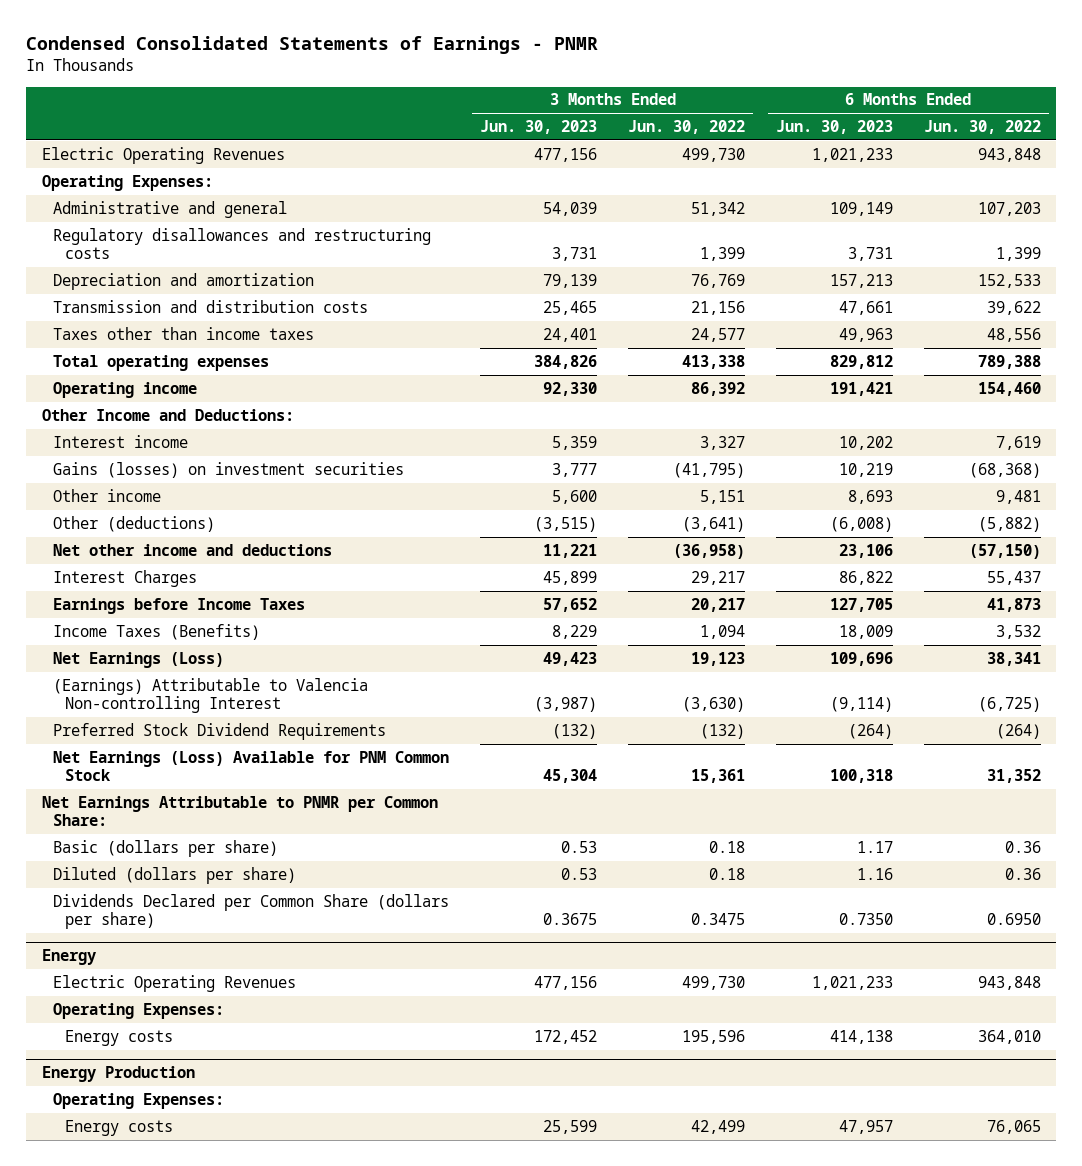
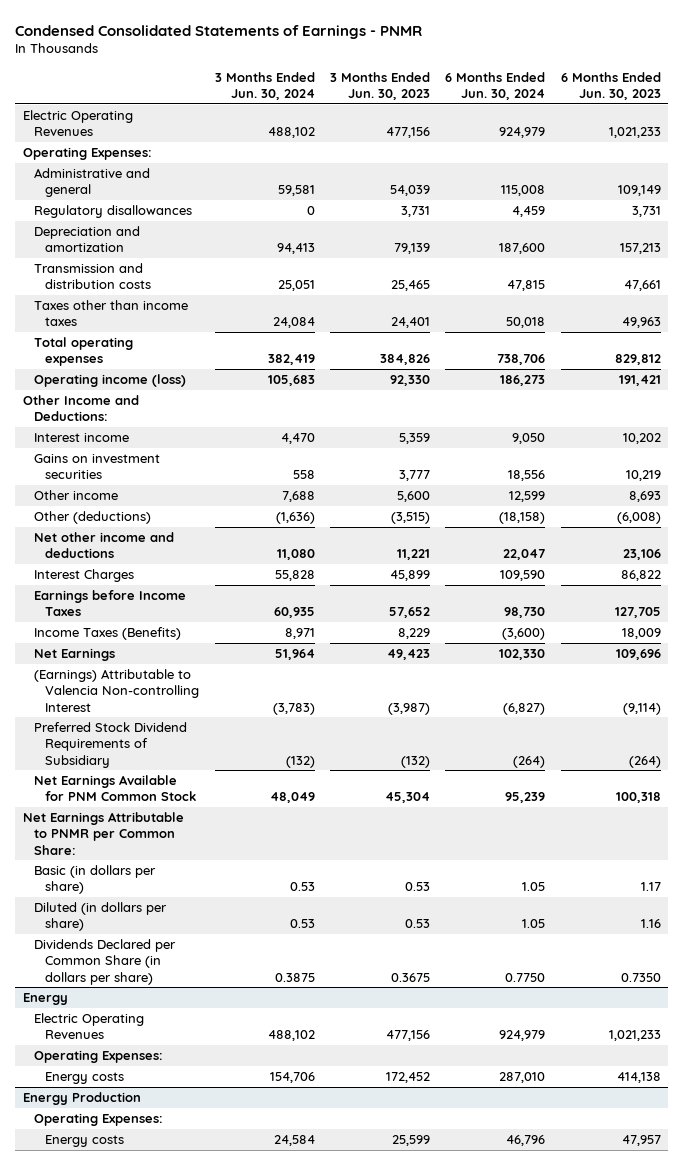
[628,120,746,135] Jun. 30, 2022 -> none
[923,120,1041,135] Jun. 30, 2022 -> none
none -> [214,71,315,100] 3 Months Ended Jun. 30, 2024
none -> [445,71,546,100] 6 Months Ended Jun. 30, 2024
[53,227,432,260] Regulatory disallowances and restructuring costs -> [34,205,193,219] Regulatory disallowances
[53,381,198,398] Operating income -> [34,374,187,388] Operating income (loss)
[53,461,405,478] Gains (losses) on investment securities -> [34,454,161,480] Gains on investment securities
[53,651,225,668] Net Earnings (Loss) -> [34,648,116,662] Net Earnings
[53,722,387,740] Preferred Stock Dividend Requirements -> [34,722,188,768] Preferred Stock Dividend Requirements of Subsidiary
[53,750,450,782] Net Earnings (Loss) Available for PNM Common Stock -> [34,775,197,802] Net Earnings Available for PNM Common Stock
[53,839,279,857] Basic (dollars per share) -> [34,865,157,895] Basic (in dollars per share)
[53,866,297,884] Diluted (dollars per share) -> [34,902,168,932] Diluted (in dollars per share)
[53,893,450,930] Dividends Declared per Common Share (dollars per share) -> [34,939,177,985] Dividends Declared per Common Share (in dollars per share)

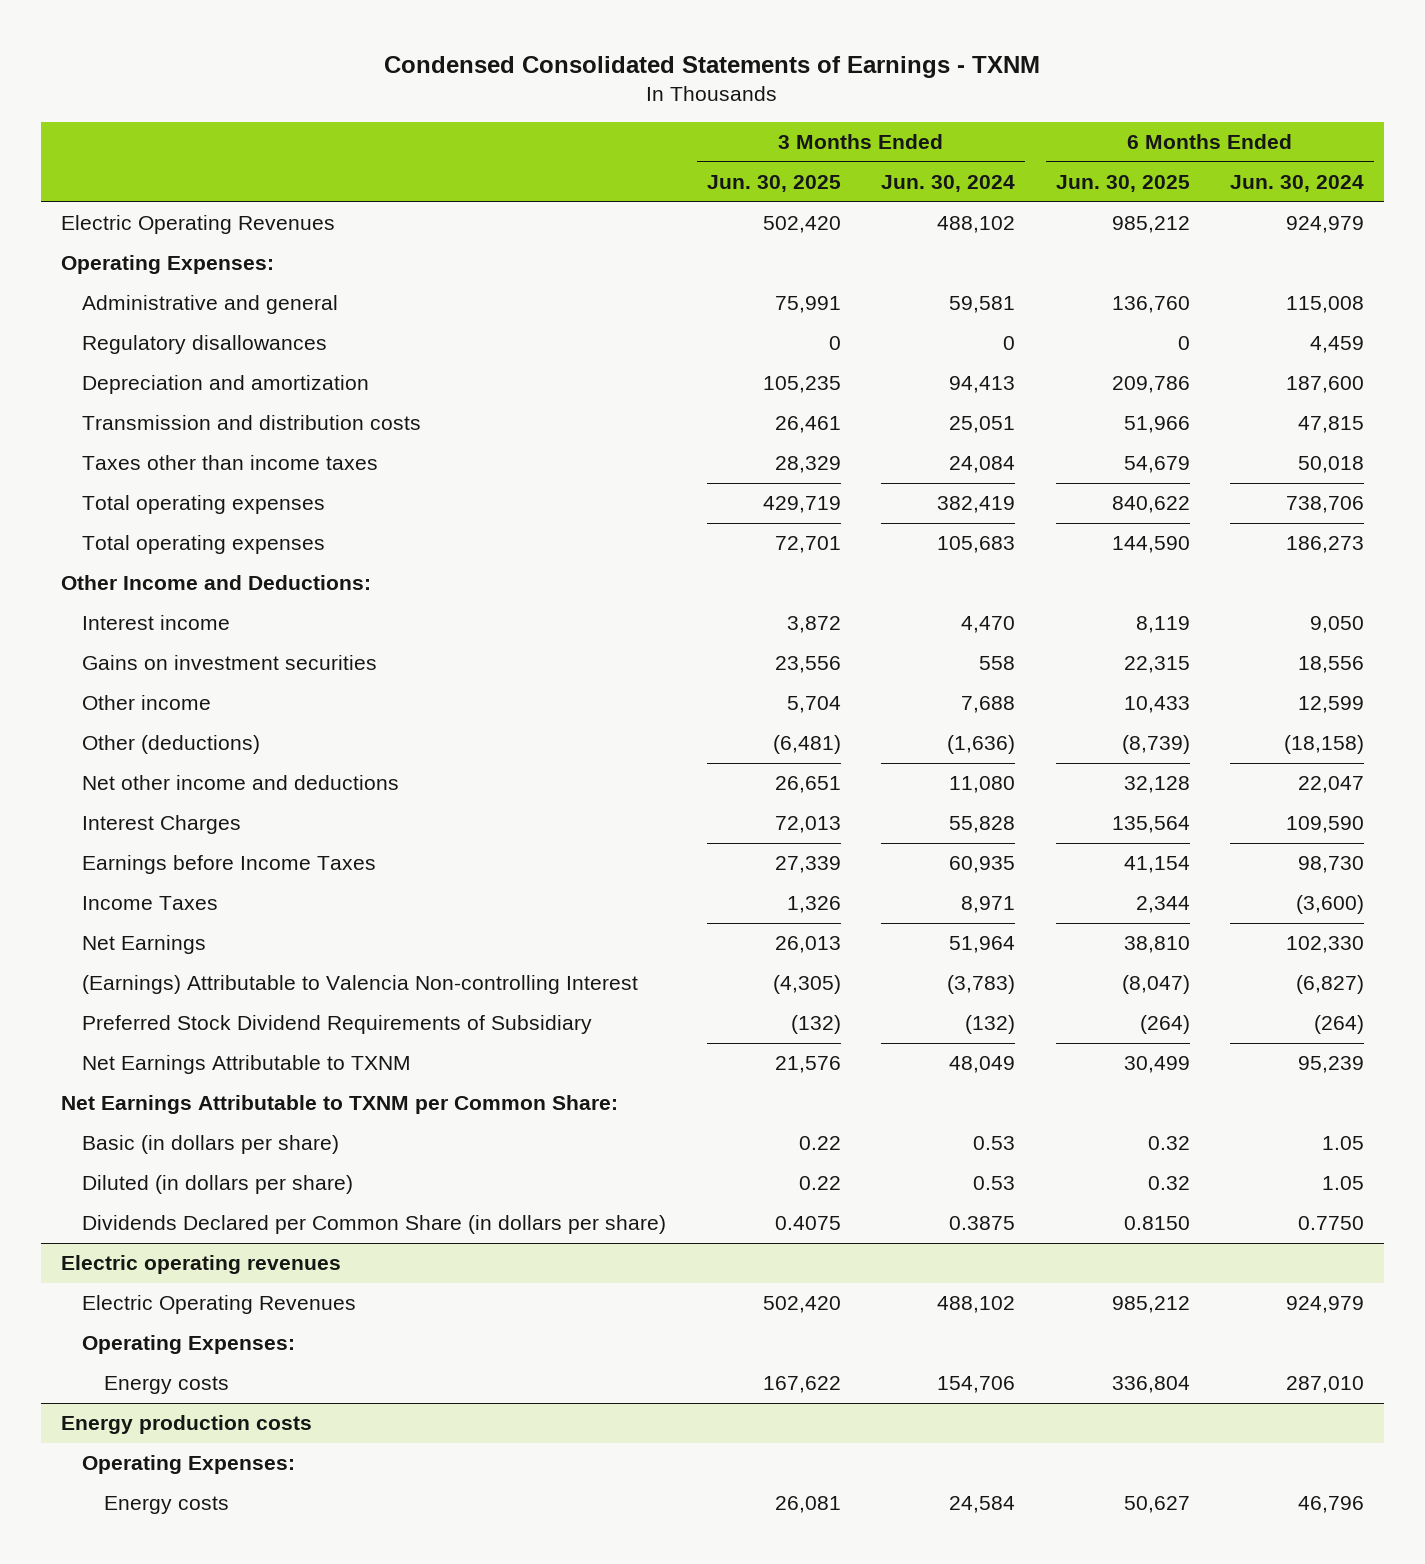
[15,24,423,39] Condensed Consolidated Statements of Earnings - PNMR -> [384,56,1041,79] Condensed Consolidated Statements of Earnings - TXNM
[330,71,431,100] 3 Months Ended Jun. 30, 2023 -> none
[560,71,661,100] 6 Months Ended Jun. 30, 2023 -> none
none -> [706,175,841,193] Jun. 30, 2025
none -> [1055,175,1190,193] Jun. 30, 2025
[34,374,187,388] Operating income (loss) -> [82,535,326,555] Total operating expenses
[34,627,182,641] Income Taxes (Benefits) -> [82,896,219,911] Income Taxes
[34,775,197,802] Net Earnings Available for PNM Common Stock -> [82,1055,412,1075] Net Earnings Attributable to TXNM
[22,812,184,855] Net Earnings Attributable to PNMR per Common Share: -> [60,1095,618,1115] Net Earnings Attributable to TXNM per Common Share:
[22,993,68,1006] Energy -> [60,1255,341,1275] Electric operating revenues
[22,1092,141,1106] Energy Production -> [60,1415,312,1435] Energy production costs

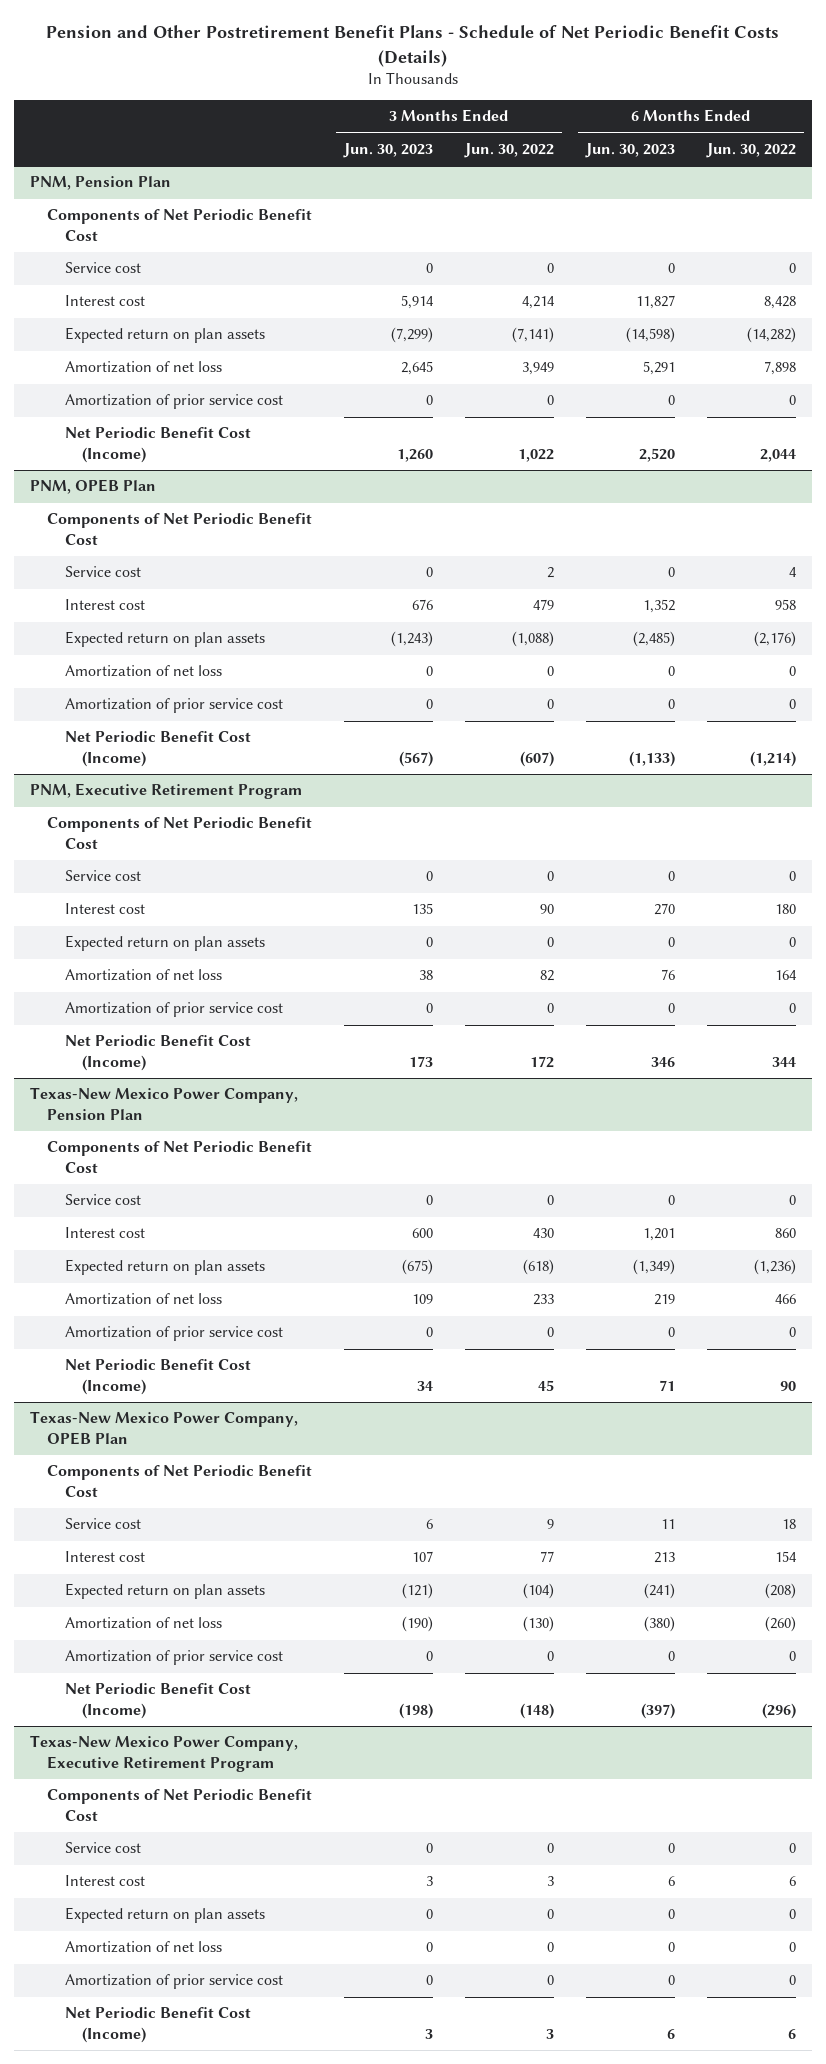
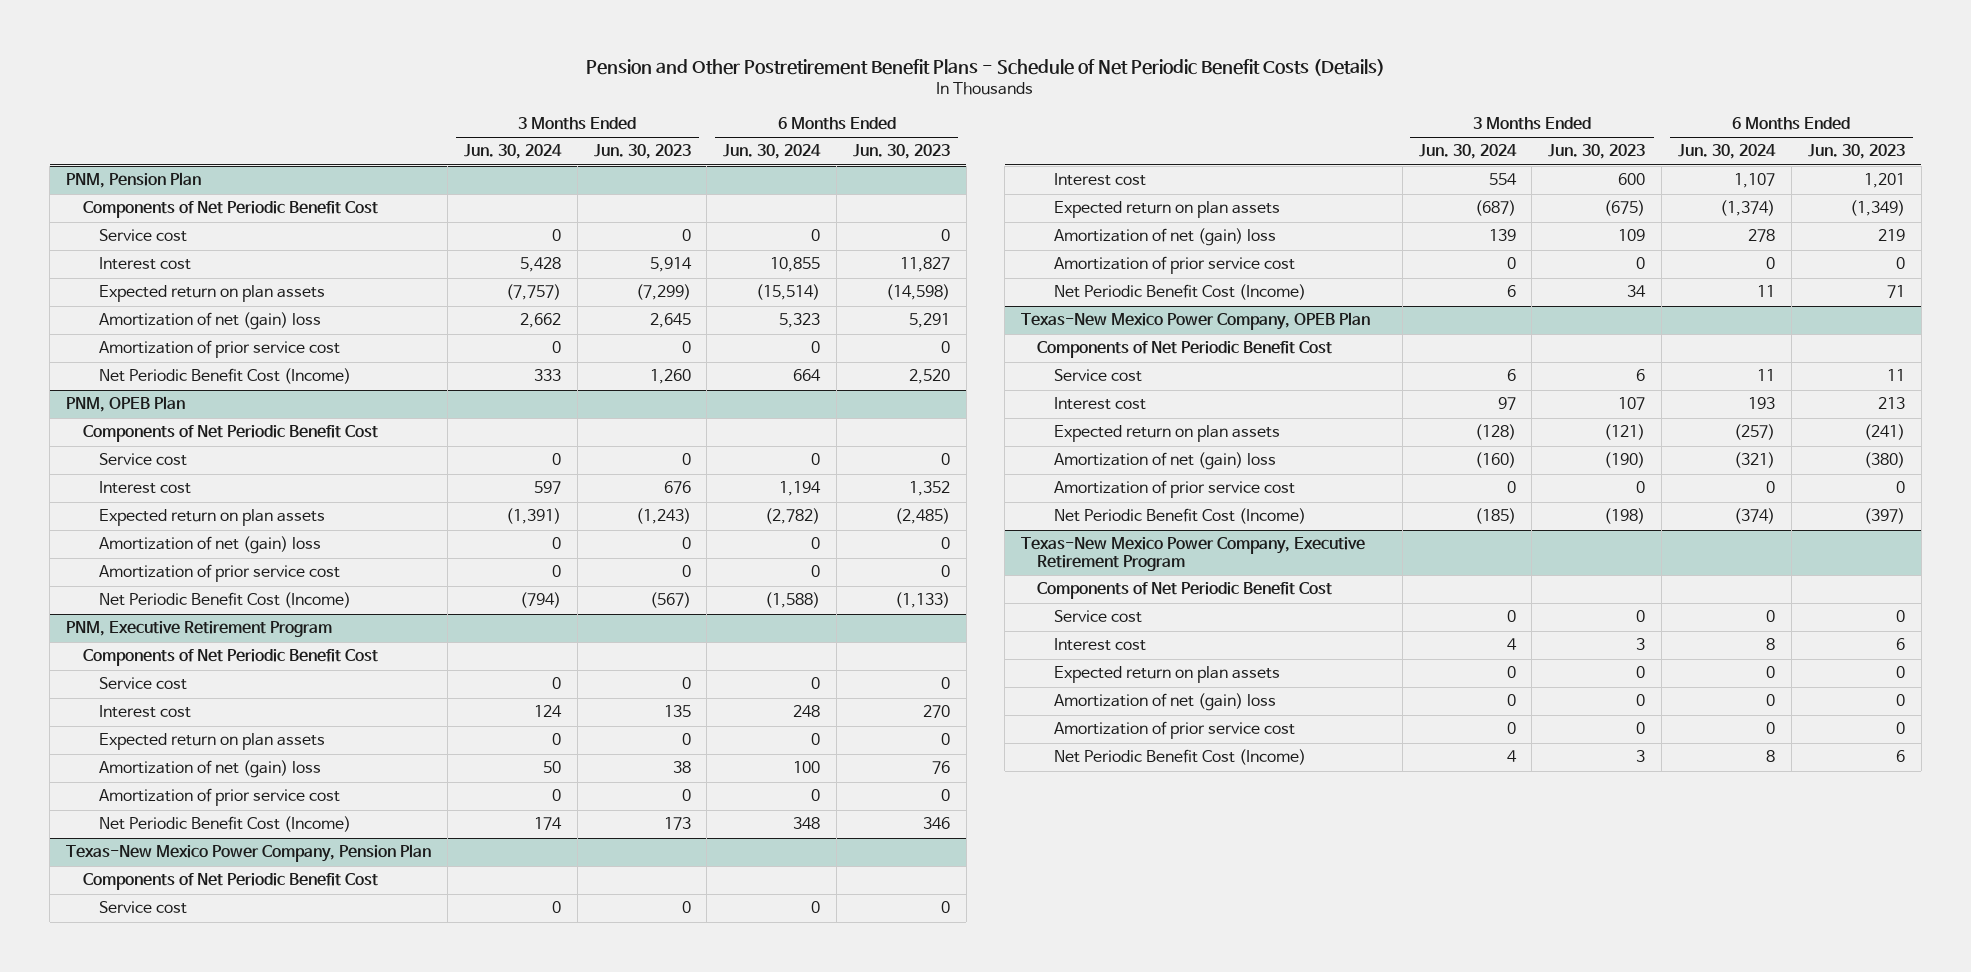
[464,142,555,158] Jun. 30, 2022 -> none
[706,142,797,158] Jun. 30, 2022 -> none
none -> [463,144,562,160] Jun. 30, 2024
none -> [723,144,822,160] Jun. 30, 2024
[64,361,222,374] Amortization of net loss -> [98,312,321,331] Amortization of net (gain) loss
[64,665,222,678] Amortization of net loss -> [98,536,321,555] Amortization of net (gain) loss
[64,969,222,982] Amortization of net loss -> [98,760,321,779] Amortization of net (gain) loss
[64,1293,222,1306] Amortization of net loss -> [1053,228,1276,247] Amortization of net (gain) loss
[64,1617,222,1630] Amortization of net loss -> [1053,452,1276,471] Amortization of net (gain) loss
[64,1941,222,1954] Amortization of net loss -> [1053,693,1276,712] Amortization of net (gain) loss

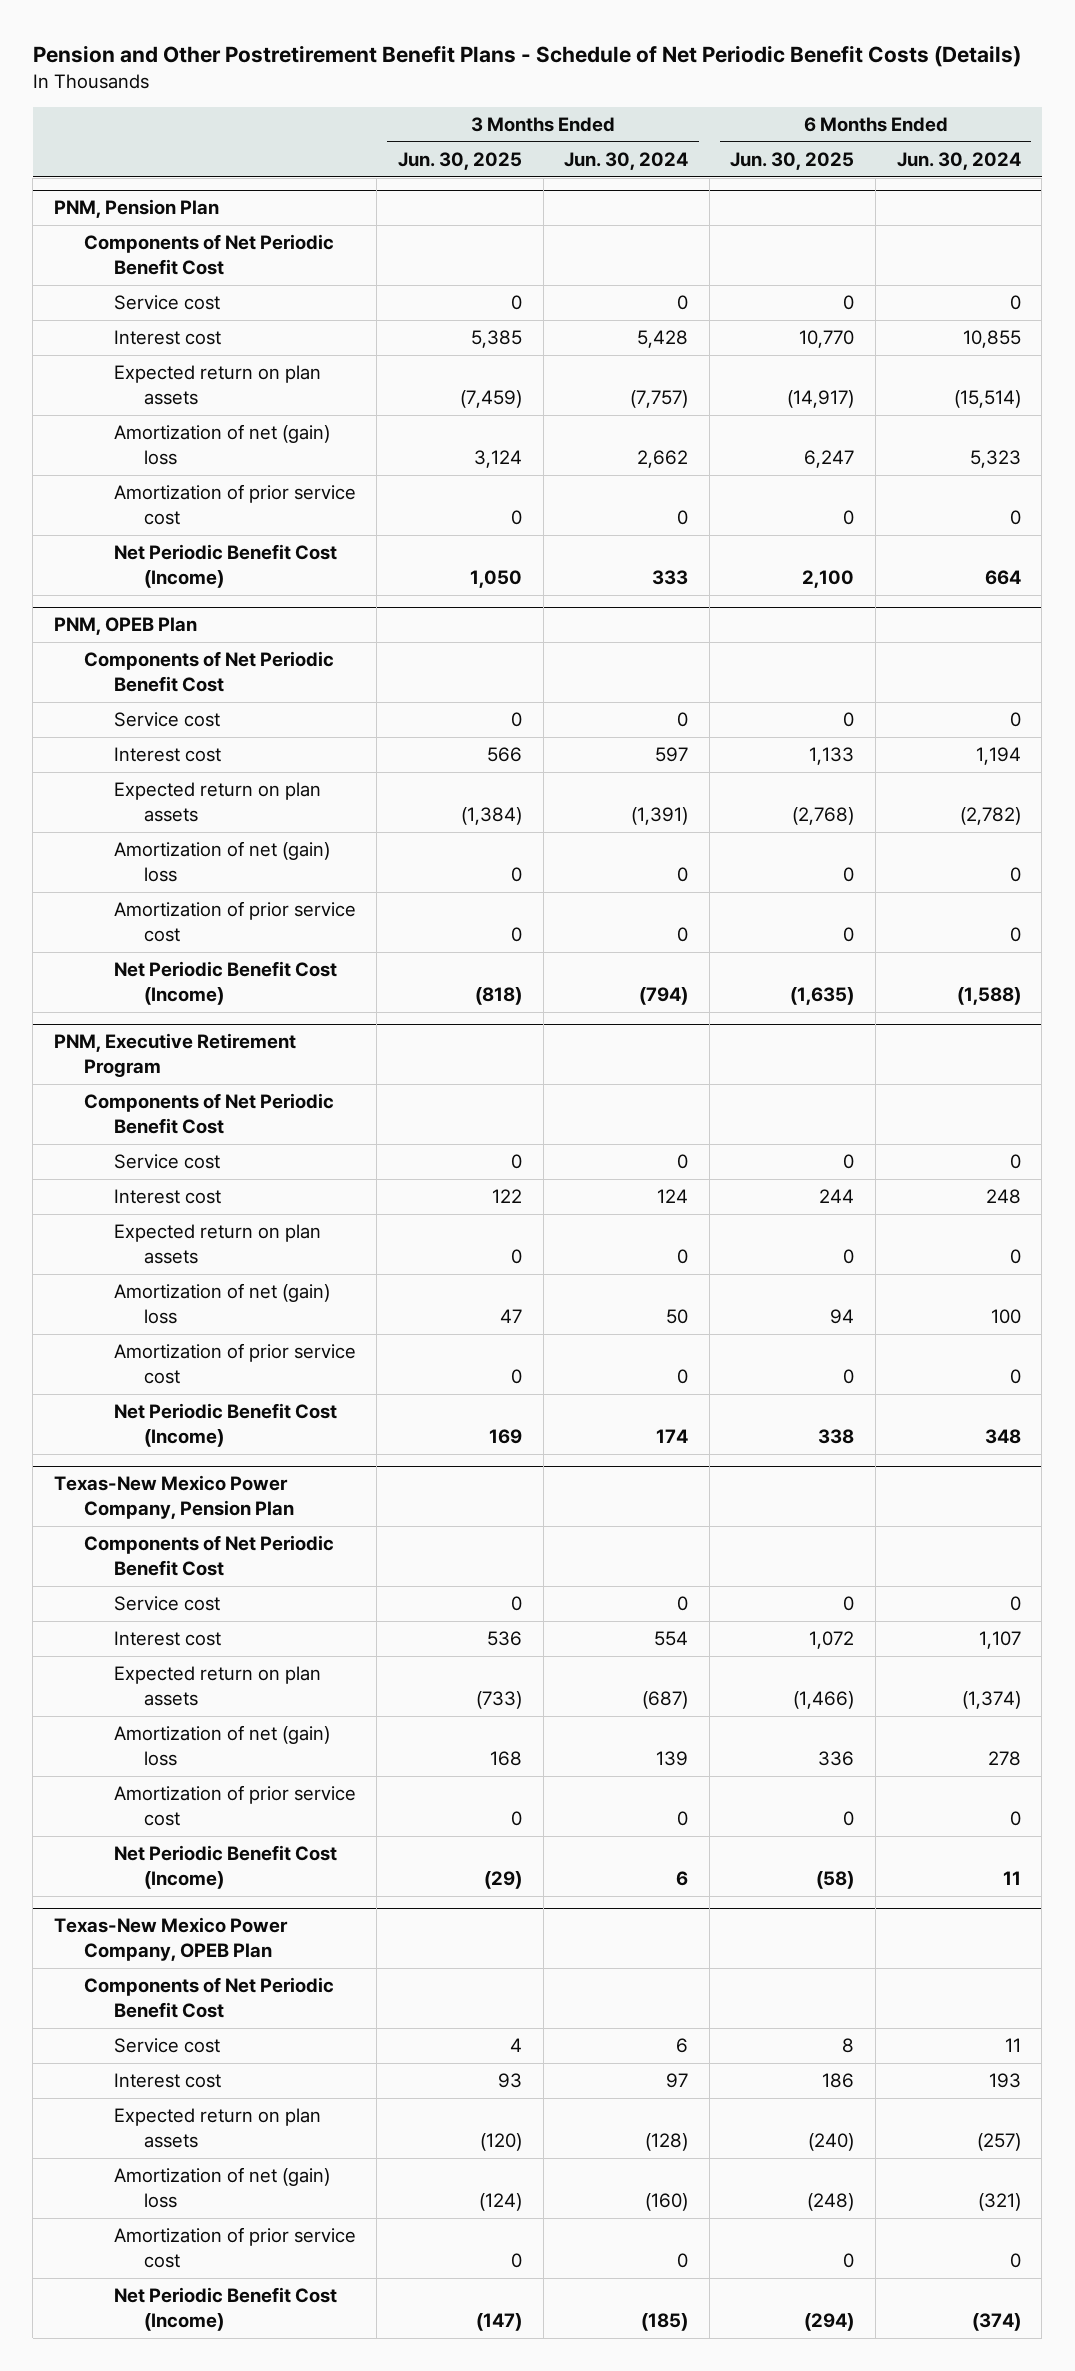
[593,144,691,160] Jun. 30, 2023 -> none
[852,144,950,160] Jun. 30, 2023 -> none
none -> [398,151,523,170] Jun. 30, 2025
none -> [730,151,855,170] Jun. 30, 2025
[1020,537,1365,572] Texas-New Mexico Power Company, Executive Retirement Program -> none
[1037,582,1333,600] Components of Net Periodic Benefit Cost -> none
[1053,610,1142,624] Service cost -> none
[1053,638,1146,652] Interest cost -> none
[1053,666,1280,684] Expected return on plan assets -> none
[1053,693,1276,712] Amortization of net (gain) loss -> none
[1053,721,1295,740] Amortization of prior service cost -> none
[1053,749,1306,766] Net Periodic Benefit Cost (Income) -> none

